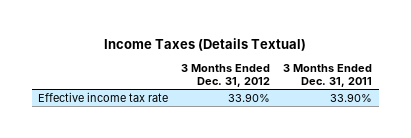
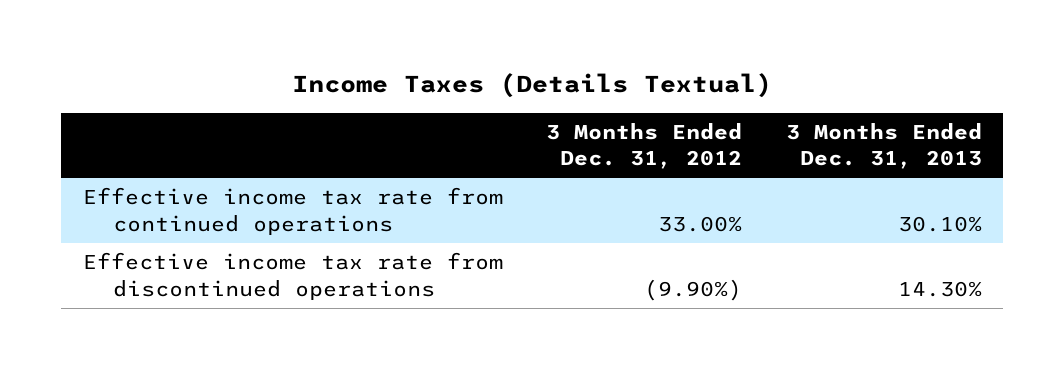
[283,64,373,88] 3 Months Ended Dec. 31, 2011 -> none
none -> [785,123,982,170] 3 Months Ended Dec. 31, 2013
[38,92,169,103] Effective income tax rate -> [82,187,503,235] Effective income tax rate from continued operations
[228,93,271,103] 33.90% -> [658,215,743,232] 33.00%
none -> [82,252,503,300] Effective income tax rate from discontinued operations

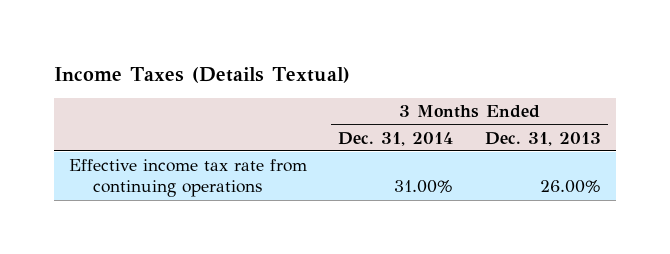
[546,123,743,170] 3 Months Ended Dec. 31, 2012 -> none
none -> [338,131,454,146] Dec. 31, 2014
[82,252,503,300] Effective income tax rate from discontinued operations -> none
[82,187,503,235] Effective income tax rate from continued operations -> [69,159,308,198] Effective income tax rate from continuing operations
[897,215,982,232] 30.10% -> [539,180,601,194] 26.00%

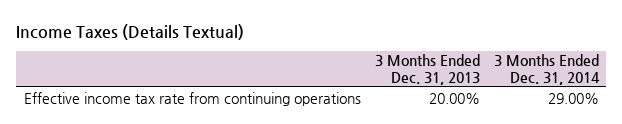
[394,180,454,194] 31.00% -> [547,92,599,104] 29.00%
[539,180,601,194] 26.00% -> [428,92,480,104] 20.00%

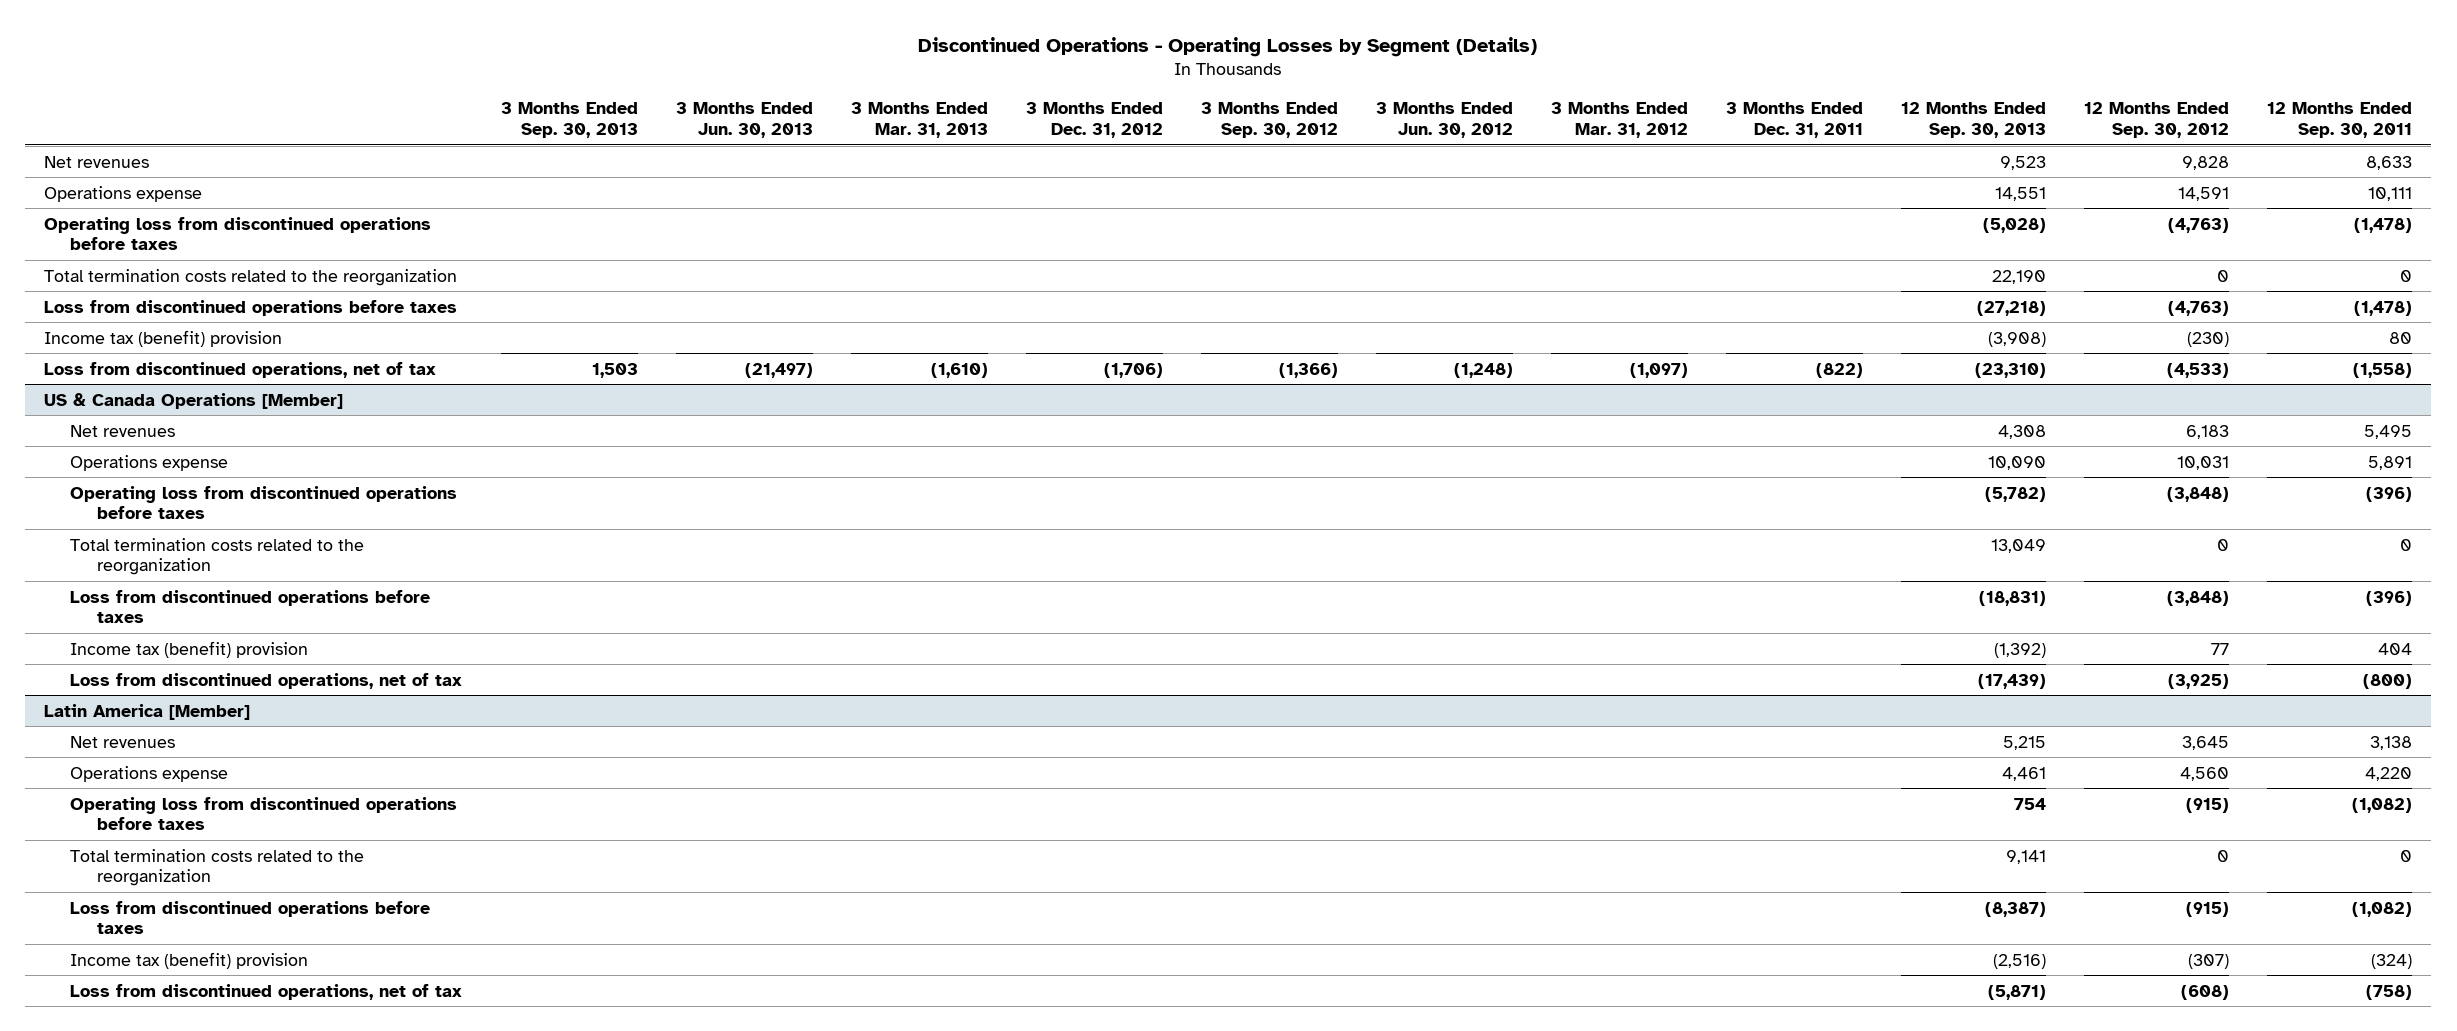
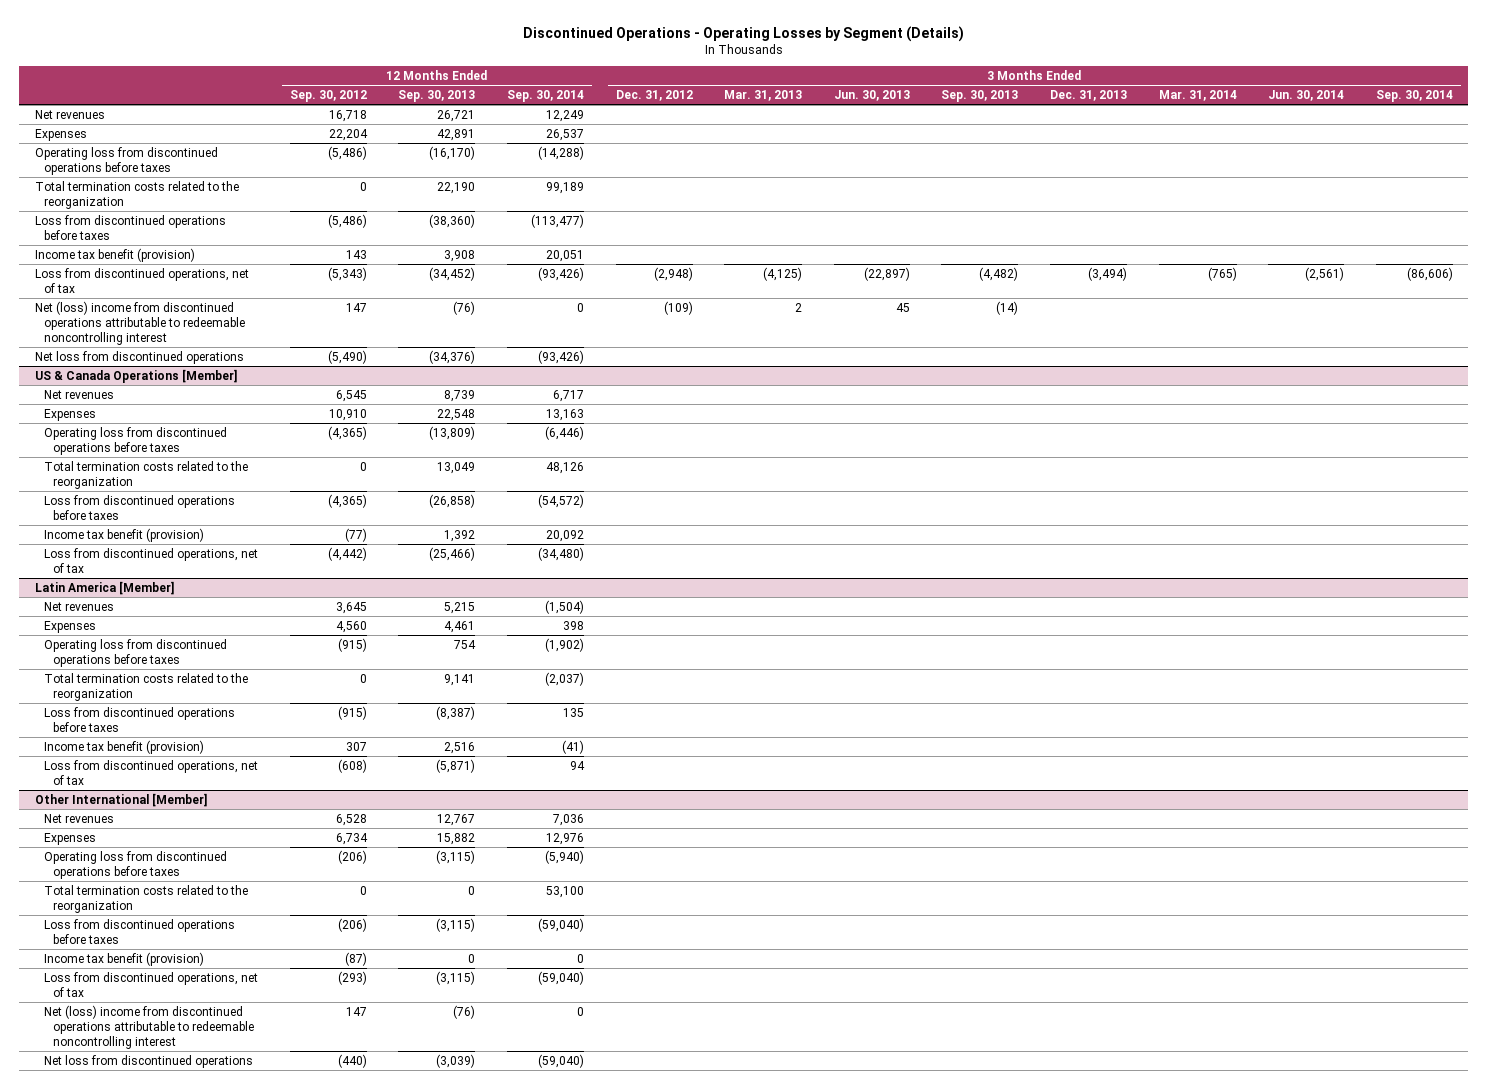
[1200,102,1338,138] 3 Months Ended Sep. 30, 2012 -> none
[1375,102,1513,138] 3 Months Ended Jun. 30, 2012 -> none
[1551,102,1689,138] 3 Months Ended Mar. 31, 2012 -> none
[1726,102,1864,138] 3 Months Ended Dec. 31, 2011 -> none
[2267,102,2413,138] 12 Months Ended Sep. 30, 2011 -> none
none -> [507,89,585,102] Sep. 30, 2014
none -> [1049,89,1127,101] Dec. 31, 2013
none -> [1158,89,1237,101] Mar. 31, 2014
none -> [1268,89,1345,101] Jun. 30, 2014
none -> [1375,89,1453,102] Sep. 30, 2014
[44,185,203,202] Operations expense -> none
[2000,155,2047,170] 9,523 -> [437,109,476,122] 26,721
[2182,155,2230,170] 9,828 -> [328,109,367,122] 16,718
none -> [35,128,88,141] Expenses
[1983,217,2047,233] (5,028) -> [429,145,476,160] (16,170)
[2168,217,2230,233] (4,763) -> [327,145,367,160] (5,486)
[1977,300,2047,316] (27,218) -> [429,213,476,228] (38,360)
[2168,300,2230,316] (4,763) -> [327,213,367,228] (5,486)
[44,329,283,347] Income tax (benefit) provision -> [35,247,196,262] Income tax benefit (provision)
[1988,331,2047,347] (3,908) -> [444,249,476,262] 3,908
[2187,331,2230,347] (230) -> [345,249,367,259] 143
[591,362,638,378] 1,503 -> [979,266,1019,281] (4,482)
[744,362,813,378] (21,497) -> [863,266,910,281] (22,897)
[930,362,988,378] (1,610) -> [763,266,803,281] (4,125)
[1103,362,1163,378] (1,706) -> [653,266,693,281] (2,948)
[1975,362,2047,378] (23,310) -> [429,266,476,281] (34,452)
[2167,362,2230,378] (4,533) -> [327,266,367,281] (5,343)
none -> [35,300,246,345] Net (loss) income from discontinued operations attributable to redeemable noncontrolling interest
none -> [35,350,245,364] Net loss from discontinued operations
[70,454,229,471] Operations expense -> none
[1998,424,2047,439] 4,308 -> [444,389,476,402] 8,739
[2186,424,2230,439] 6,183 -> [335,389,367,402] 6,545
none -> [44,408,97,421] Expenses
[1985,486,2047,502] (5,782) -> [429,425,476,440] (13,809)
[2167,486,2230,502] (3,848) -> [327,425,367,440] (4,365)
[1979,590,2047,606] (18,831) -> [429,493,476,508] (26,858)
[2167,590,2230,606] (3,848) -> [327,493,367,508] (4,365)
[70,640,309,658] Income tax (benefit) provision -> [44,527,205,542] Income tax benefit (provision)
[1994,642,2047,658] (1,392) -> [444,529,476,542] 1,392
[2211,642,2230,655] 77 -> [344,527,367,542] (77)
[1978,673,2047,689] (17,439) -> [429,546,476,561] (25,466)
[2168,673,2230,689] (3,925) -> [327,546,367,561] (4,442)
[70,765,229,782] Operations expense -> [44,620,97,633] Expenses
[70,951,309,969] Income tax (benefit) provision -> [44,739,205,754] Income tax benefit (provision)
[1993,953,2047,969] (2,516) -> [444,741,476,754] 2,516
[2188,953,2230,969] (307) -> [345,741,367,751] 307
none -> [35,792,208,807] Other International [Member]
none -> [44,813,115,823] Net revenues
none -> [44,832,97,845] Expenses
none -> [44,850,228,879] Operating loss from discontinued operations before taxes
none -> [44,884,249,913] Total termination costs related to the reorganization
none -> [44,918,236,944] Loss from discontinued operations before taxes
none -> [44,951,205,966] Income tax benefit (provision)
none -> [44,971,259,997] Loss from discontinued operations, net of tax
none -> [44,1004,255,1049] Net (loss) income from discontinued operations attributable to redeemable noncontrolling interest
none -> [44,1054,254,1068] Net loss from discontinued operations

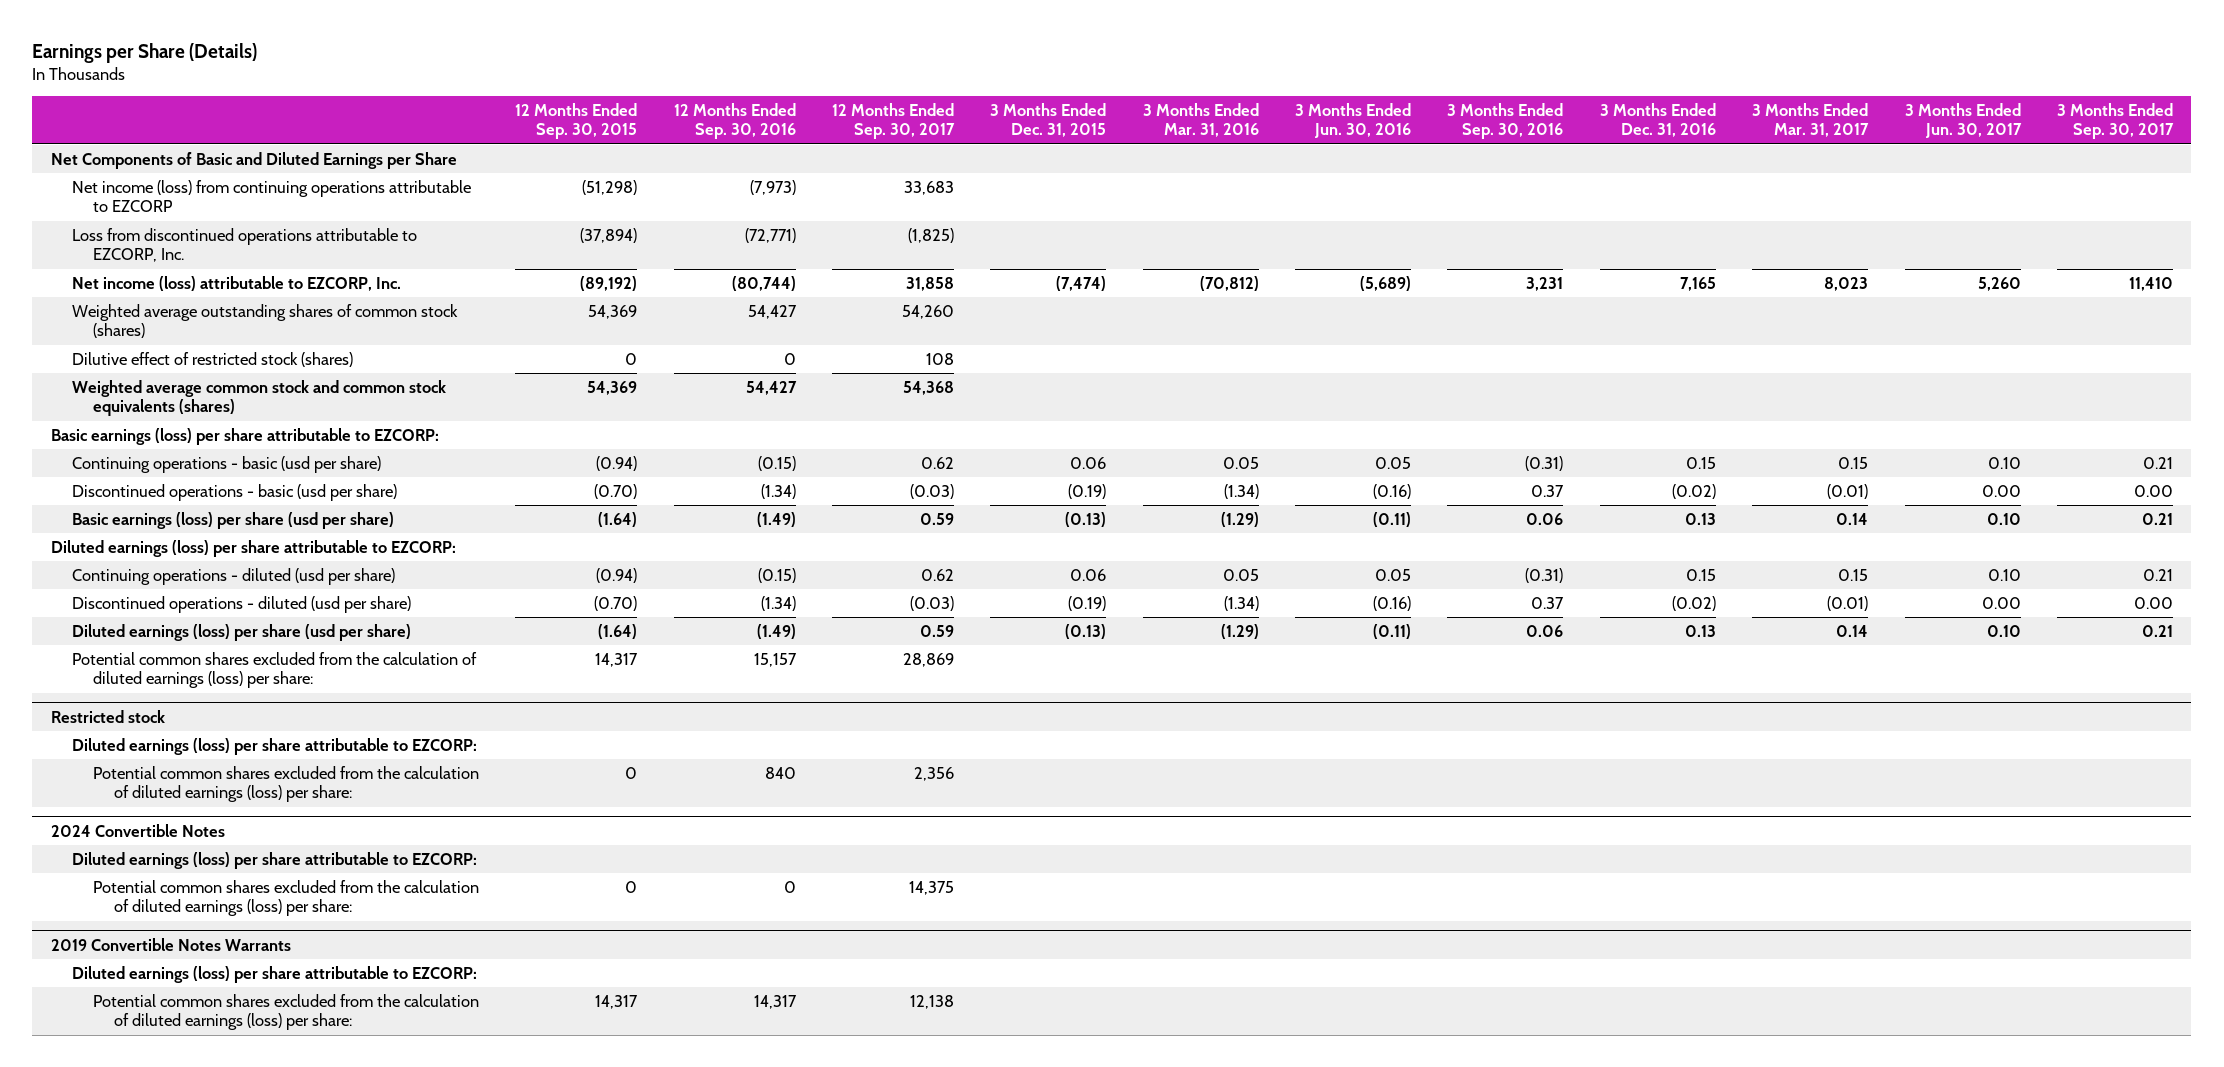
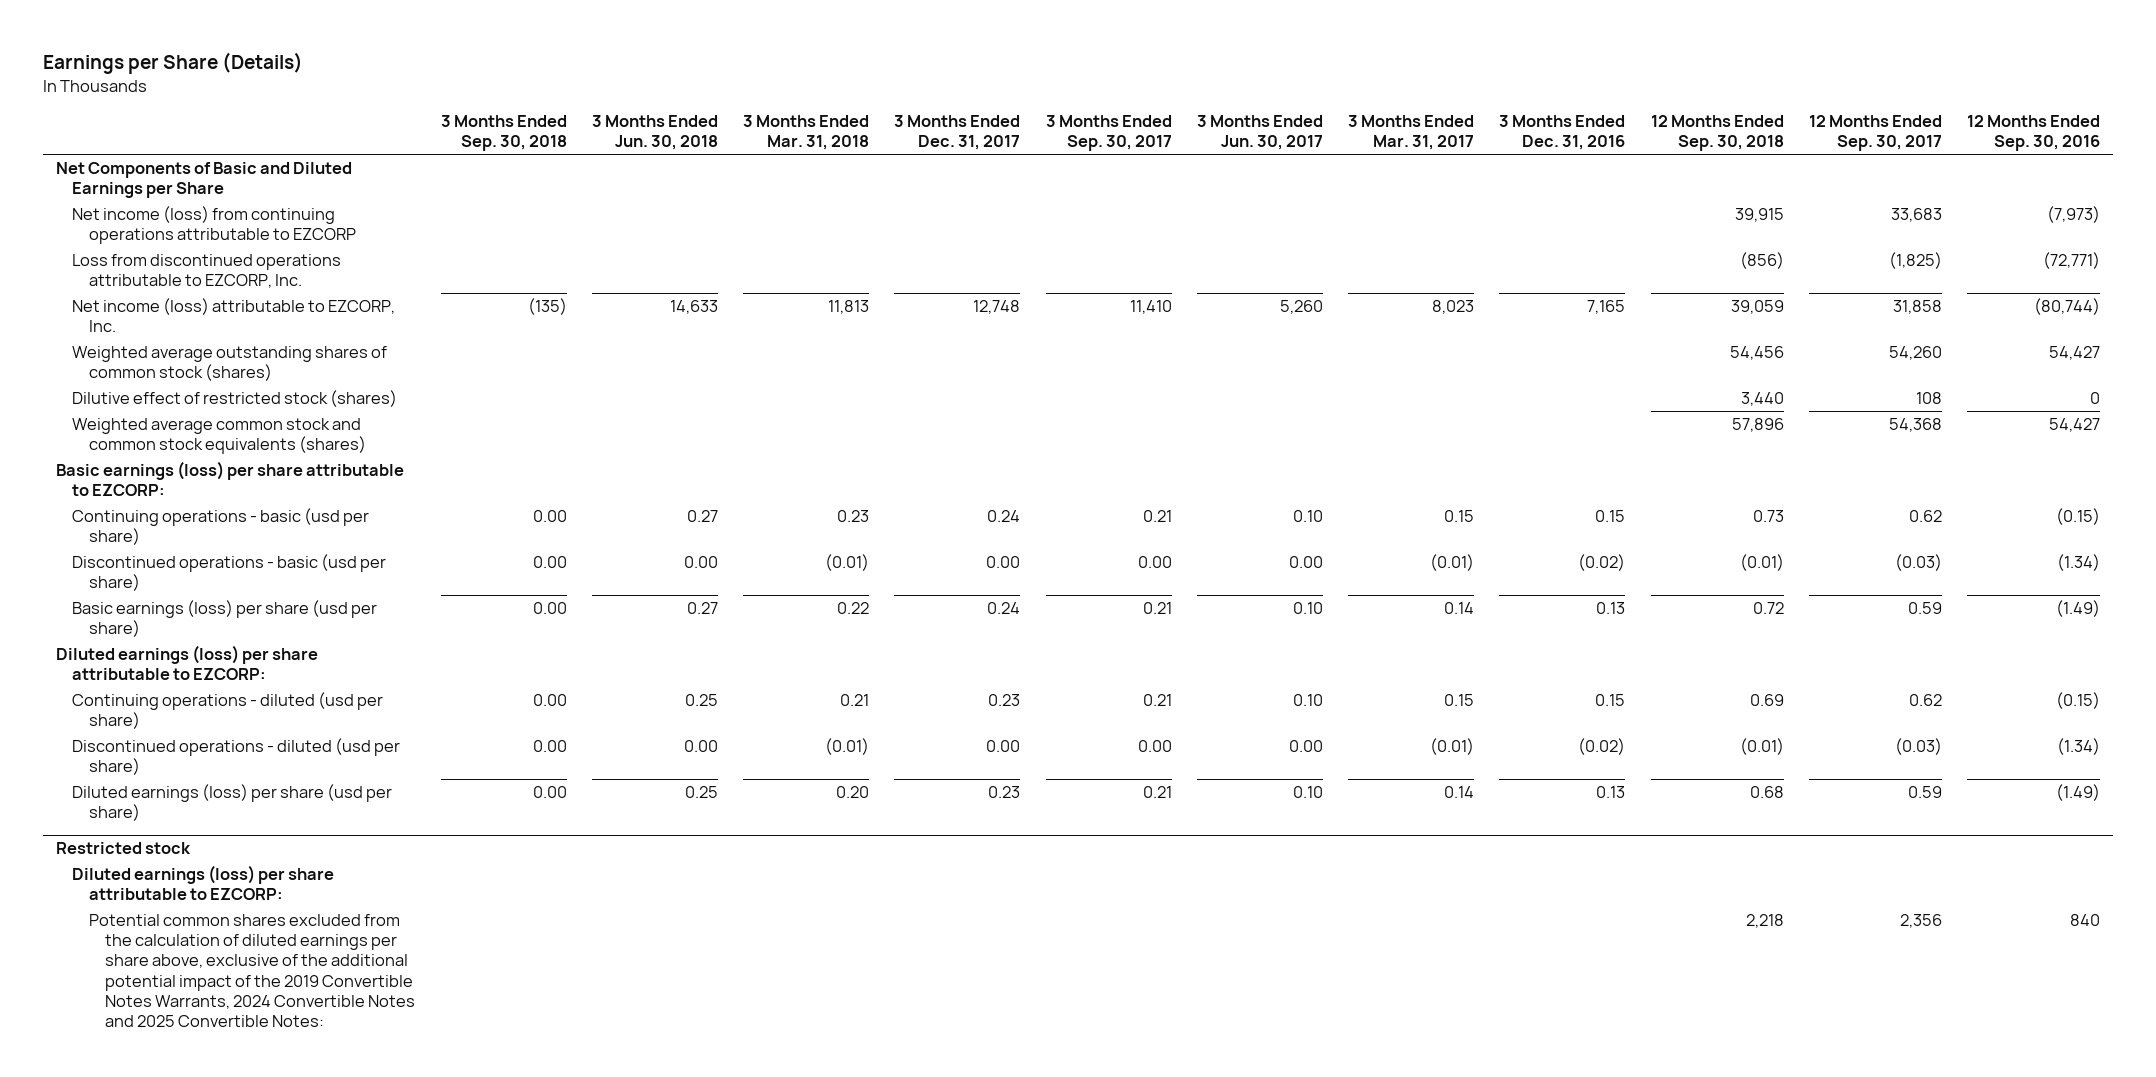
[515,103,638,140] 12 Months Ended Sep. 30, 2015 -> none
[990,103,1107,138] 3 Months Ended Dec. 31, 2015 -> none
[1142,103,1259,138] 3 Months Ended Mar. 31, 2016 -> none
[1295,103,1412,139] 3 Months Ended Jun. 30, 2016 -> none
[1447,103,1564,140] 3 Months Ended Sep. 30, 2016 -> none
none -> [440,115,567,152] 3 Months Ended Sep. 30, 2018
none -> [591,115,718,151] 3 Months Ended Jun. 30, 2018
none -> [743,115,870,151] 3 Months Ended Mar. 31, 2018
none -> [894,115,1021,151] 3 Months Ended Dec. 31, 2017
none -> [1650,115,1784,152] 12 Months Ended Sep. 30, 2018
[71,651,477,689] Potential common shares excluded from the calculation of diluted earnings (loss) per share: -> none
[50,823,225,837] 2024 Convertible Notes -> none
[71,851,477,869] Diluted earnings (loss) per share attributable to EZCORP: -> none
[92,879,479,917] Potential common shares excluded from the calculation of diluted earnings (loss) per share: -> none
[50,937,291,951] 2019 Convertible Notes Warrants -> none
[71,965,477,983] Diluted earnings (loss) per share attributable to EZCORP: -> none
[92,993,479,1031] Potential common shares excluded from the calculation of diluted earnings (loss) per share: -> none
[92,765,479,803] Potential common shares excluded from the calculation of diluted earnings (loss) per share: -> [88,913,416,1028] Potential common shares excluded from the calculation of diluted earnings per share above, exclusive of the additional potential impact of the 2019 Convertible Notes Warrants, 2024 Convertible Notes and 2025 Convertible Notes:

